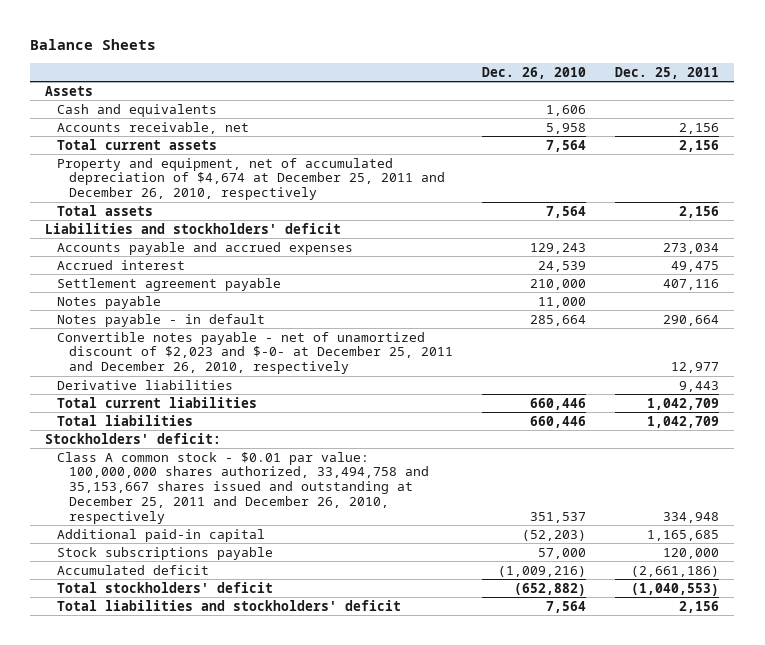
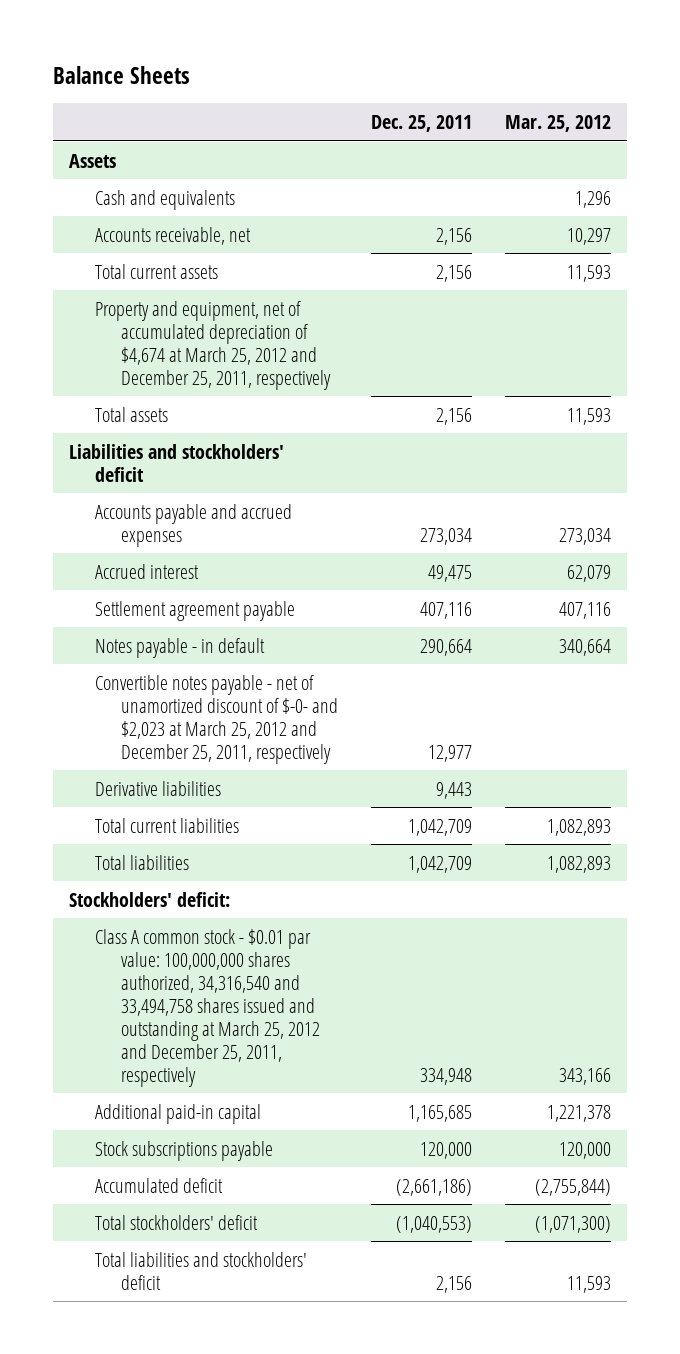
[481,66,586,79] Dec. 26, 2010 -> none
none -> [504,115,611,133] Mar. 25, 2012
[56,157,445,201] Property and equipment, net of accumulated depreciation of $4,674 at December 25, 2011 and December 26, 2010, respectively -> [95,300,332,390] Property and equipment, net of accumulated depreciation of $4,674 at March 25, 2012 and December 25, 2011, respectively
[56,295,161,309] Notes payable -> none
[56,331,453,375] Convertible notes payable - net of unamortized discount of $2,023 and $-0- at December 25, 2011 and December 26, 2010, respectively -> [95,674,339,764] Convertible notes payable - net of unamortized discount of $-0- and $2,023 at March 25, 2012 and December 25, 2011, respectively
[56,451,429,525] Class A common stock - $0.01 par value: 100,000,000 shares authorized, 33,494,758 and 35,153,667 shares issued and outstanding at December 25, 2011 and December 26, 2010, respectively -> [95,928,321,1087] Class A common stock - $0.01 par value: 100,000,000 shares authorized, 34,316,540 and 33,494,758 shares issued and outstanding at March 25, 2012 and December 25, 2011, respectively

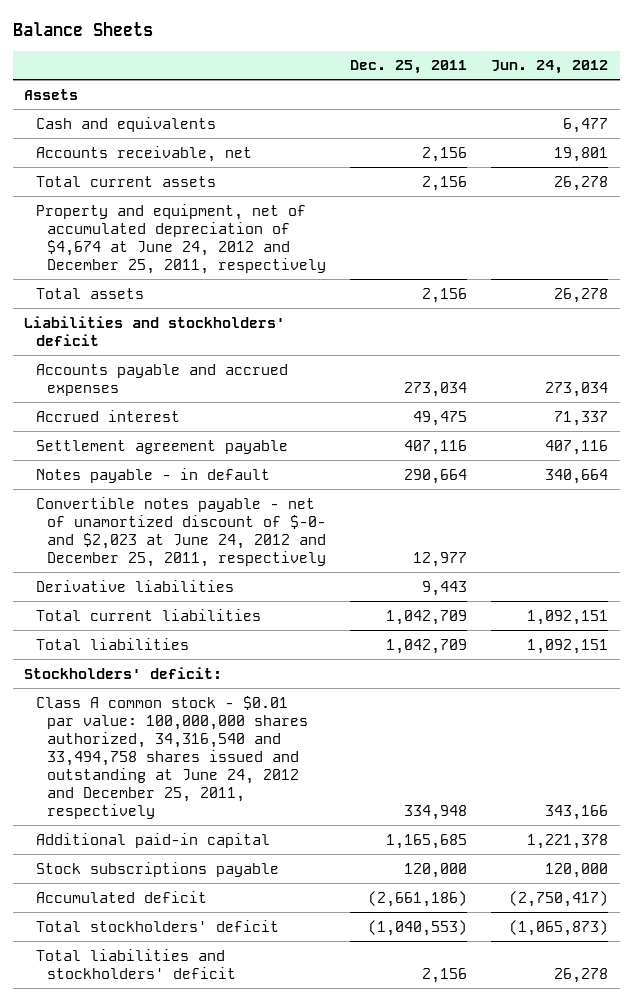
[504,115,611,133] Mar. 25, 2012 -> none
none -> [490,60,608,75] Jun. 24, 2012
[95,300,332,390] Property and equipment, net of accumulated depreciation of $4,674 at March 25, 2012 and December 25, 2011, respectively -> [35,203,327,274] Property and equipment, net of accumulated depreciation of $4,674 at June 24, 2012 and December 25, 2011, respectively
[95,674,339,764] Convertible notes payable - net of unamortized discount of $-0- and $2,023 at March 25, 2012 and December 25, 2011, respectively -> [35,496,327,567] Convertible notes payable - net of unamortized discount of $-0- and $2,023 at June 24, 2012 and December 25, 2011, respectively
[95,928,321,1087] Class A common stock - $0.01 par value: 100,000,000 shares authorized, 34,316,540 and 33,494,758 shares issued and outstanding at March 25, 2012 and December 25, 2011, respectively -> [35,695,309,819] Class A common stock - $0.01 par value: 100,000,000 shares authorized, 34,316,540 and 33,494,758 shares issued and outstanding at June 24, 2012 and December 25, 2011, respectively

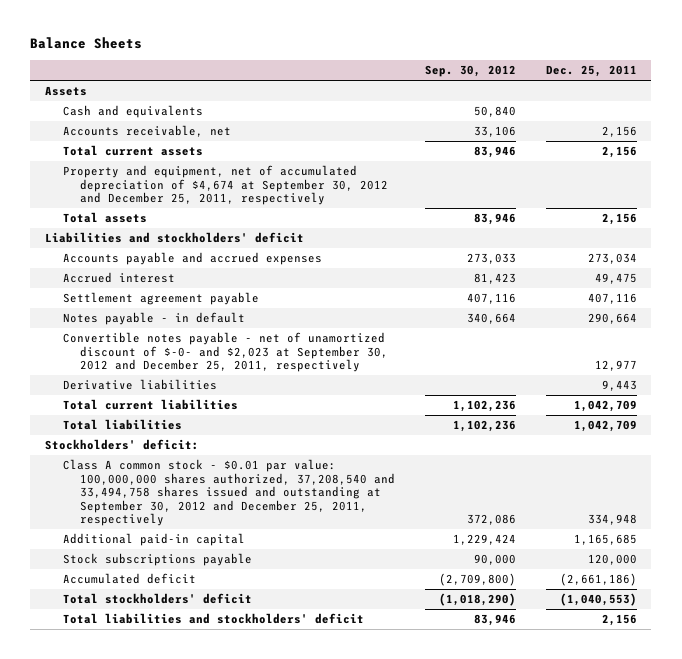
[490,60,608,75] Jun. 24, 2012 -> none
none -> [424,65,516,78] Sep. 30, 2012
[35,203,327,274] Property and equipment, net of accumulated depreciation of $4,674 at June 24, 2012 and December 25, 2011, respectively -> [62,165,388,206] Property and equipment, net of accumulated depreciation of $4,674 at September 30, 2012 and December 25, 2011, respectively
[35,496,327,567] Convertible notes payable - net of unamortized discount of $-0- and $2,023 at June 24, 2012 and December 25, 2011, respectively -> [62,332,388,373] Convertible notes payable - net of unamortized discount of $-0- and $2,023 at September 30, 2012 and December 25, 2011, respectively
[35,695,309,819] Class A common stock - $0.01 par value: 100,000,000 shares authorized, 34,316,540 and 33,494,758 shares issued and outstanding at June 24, 2012 and December 25, 2011, respectively -> [62,459,395,527] Class A common stock - $0.01 par value: 100,000,000 shares authorized, 37,208,540 and 33,494,758 shares issued and outstanding at September 30, 2012 and December 25, 2011, respectively

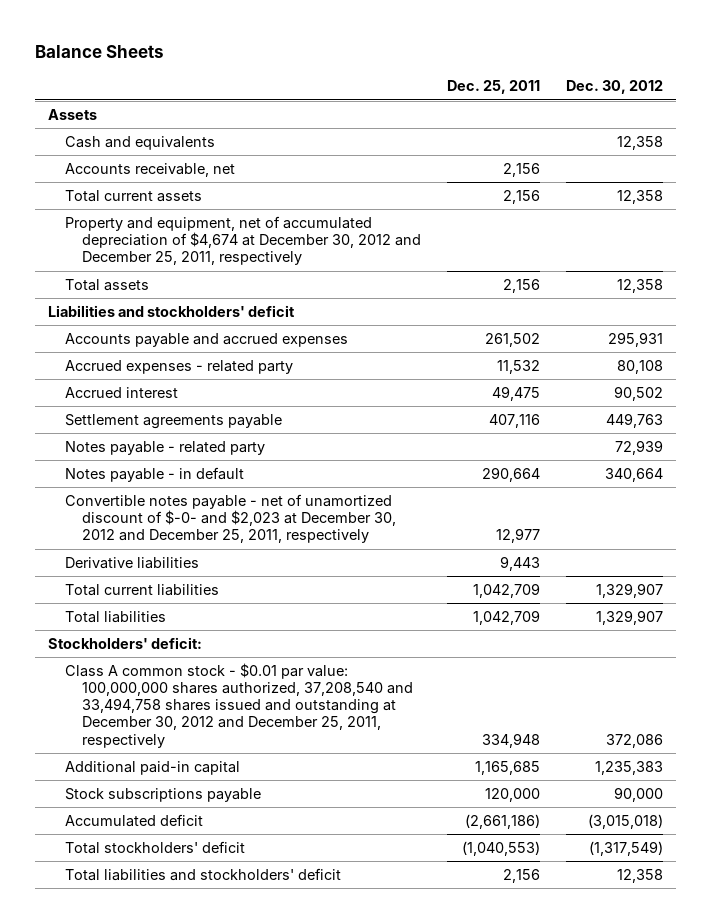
[424,65,516,78] Sep. 30, 2012 -> none
none -> [566,80,664,95] Dec. 30, 2012
[62,165,388,206] Property and equipment, net of accumulated depreciation of $4,674 at September 30, 2012 and December 25, 2011, respectively -> [64,215,421,266] Property and equipment, net of accumulated depreciation of $4,674 at December 30, 2012 and December 25, 2011, respectively
[587,253,637,265] 273,034 -> [484,332,540,347] 261,502
none -> [64,359,293,374] Accrued expenses - related party
[62,292,259,306] Settlement agreement payable -> [64,413,282,429] Settlement agreements payable
none -> [64,440,265,455] Notes payable - related party
[62,332,388,373] Convertible notes payable - net of unamortized discount of $-0- and $2,023 at September 30, 2012 and December 25, 2011, respectively -> [64,493,396,544] Convertible notes payable - net of unamortized discount of $-0- and $2,023 at December 30, 2012 and December 25, 2011, respectively
[62,459,395,527] Class A common stock - $0.01 par value: 100,000,000 shares authorized, 37,208,540 and 33,494,758 shares issued and outstanding at September 30, 2012 and December 25, 2011, respectively -> [64,662,413,748] Class A common stock - $0.01 par value: 100,000,000 shares authorized, 37,208,540 and 33,494,758 shares issued and outstanding at December 30, 2012 and December 25, 2011, respectively

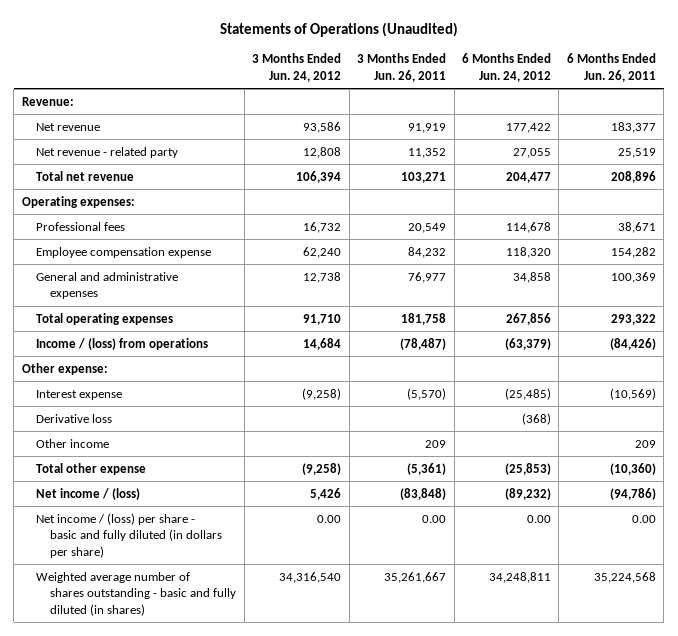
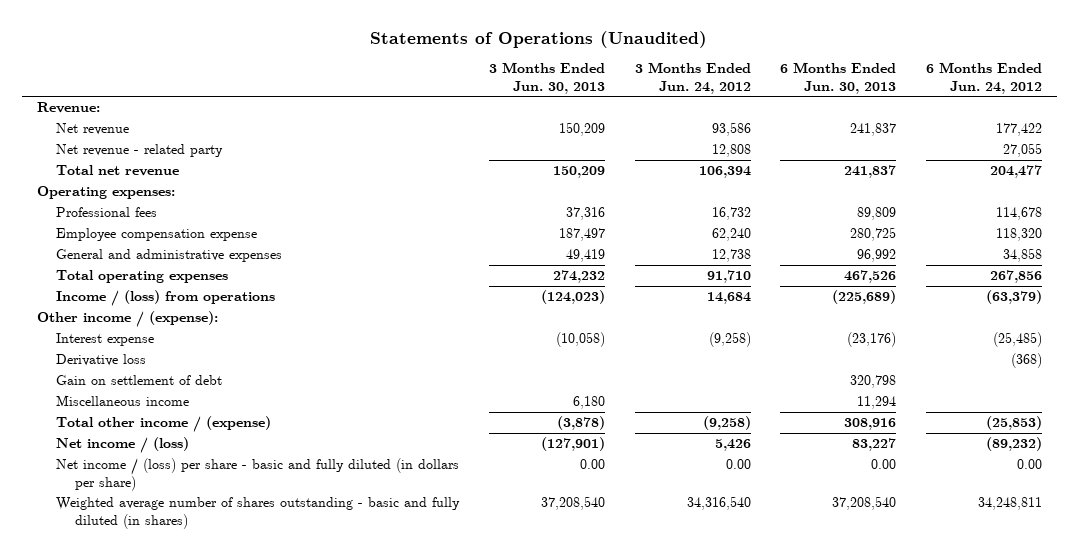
[357,53,447,82] 3 Months Ended Jun. 26, 2011 -> none
[566,53,656,82] 6 Months Ended Jun. 26, 2011 -> none
none -> [488,62,605,94] 3 Months Ended Jun. 30, 2013
none -> [780,62,897,94] 6 Months Ended Jun. 30, 2013
[21,362,108,375] Other expense: -> [36,311,218,328] Other income / (expense):
none -> [56,375,223,386] Gain on settlement of debt
[36,438,110,448] Other income -> [56,395,190,407] Miscellaneous income
[36,462,147,475] Total other expense -> [56,416,272,433] Total other income / (expense)

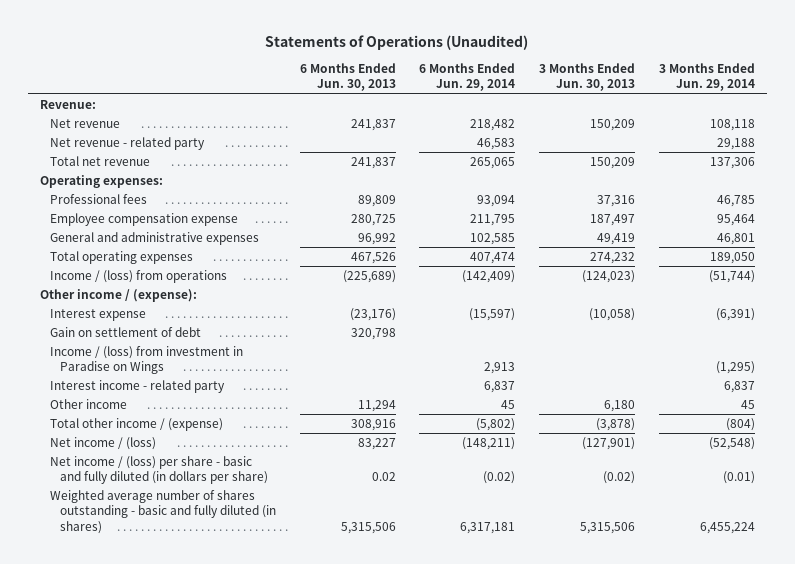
[634,62,751,94] 3 Months Ended Jun. 24, 2012 -> none
[926,62,1043,94] 6 Months Ended Jun. 24, 2012 -> none
none -> [419,63,516,92] 6 Months Ended Jun. 29, 2014
none -> [658,63,755,92] 3 Months Ended Jun. 29, 2014
[56,354,147,367] Derivative loss -> none
none -> [49,346,243,375] Income / (loss) from investment in Paradise on Wings
none -> [49,380,225,394] Interest income - related party
[56,395,190,407] Miscellaneous income -> [49,399,127,410] Other income
[579,459,605,470] 0.00 -> [603,471,636,485] (0.02)
[871,459,897,470] 0.00 -> [371,472,396,482] 0.02
[540,496,605,511] 37,208,540 -> [580,521,636,534] 5,315,506
[832,496,897,511] 37,208,540 -> [340,521,396,534] 5,315,506

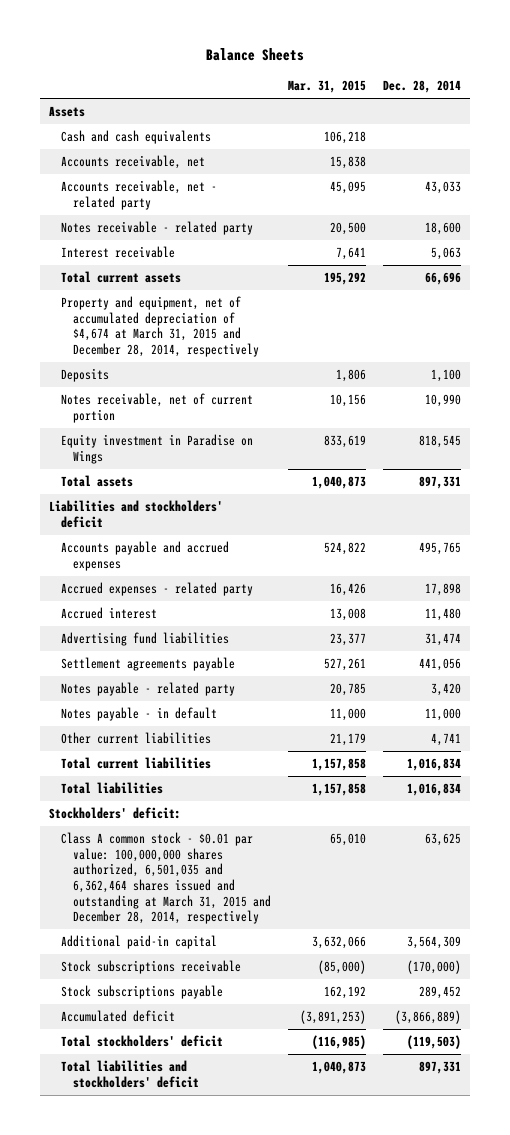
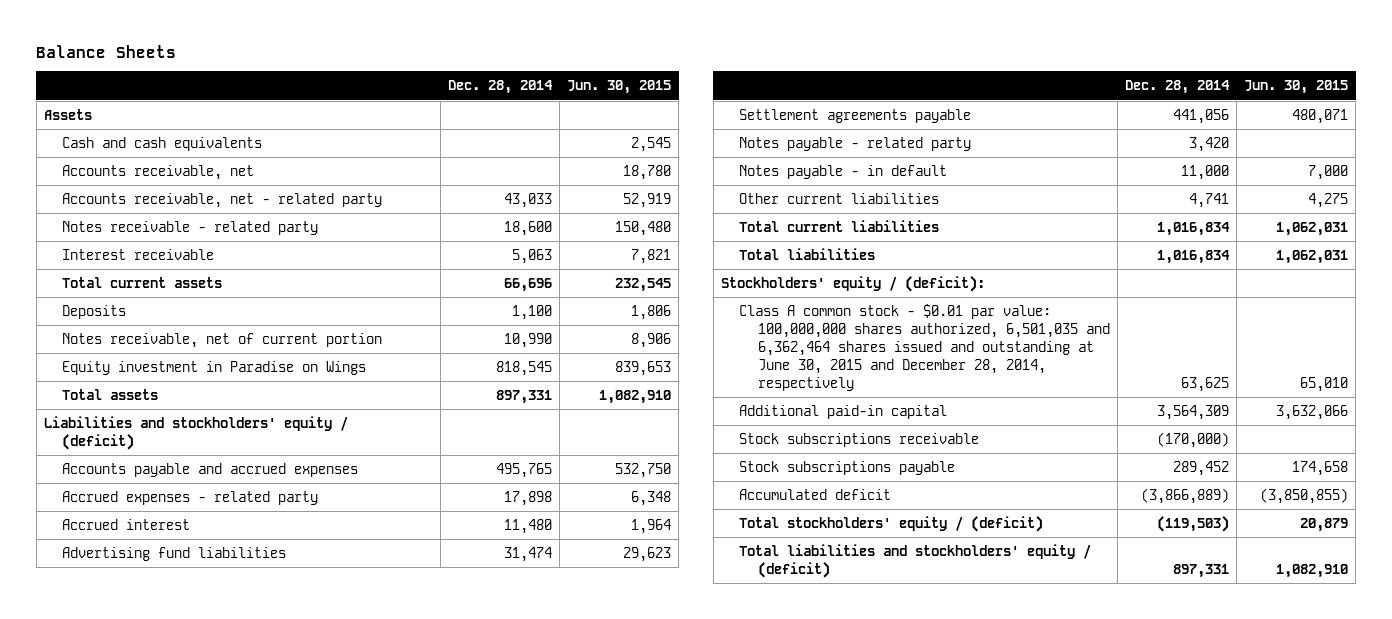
[287,80,366,94] Mar. 31, 2015 -> none
none -> [567,80,672,95] Jun. 30, 2015
[60,296,259,358] Property and equipment, net of accumulated depreciation of $4,674 at March 31, 2015 and December 28, 2014, respectively -> none
[48,500,223,528] Liabilities and stockholders' deficit -> [43,416,348,450] Liabilities and stockholders' equity / (deficit)
[48,807,181,820] Stockholders' deficit: -> [720,276,985,293] Stockholders' equity / (deficit):
[60,832,271,925] Class A common stock - $0.01 par value: 100,000,000 shares authorized, 6,501,035 and 6,362,464 shares issued and outstanding at March 31, 2015 and December 28, 2014, respectively -> [739,304,1111,391] Class A common stock - $0.01 par value: 100,000,000 shares authorized, 6,501,035 and 6,362,464 shares issued and outstanding at June 30, 2015 and December 28, 2014, respectively
[60,1035,223,1048] Total stockholders' deficit -> [739,516,1044,533] Total stockholders' equity / (deficit)
[60,1060,199,1088] Total liabilities and stockholders' deficit -> [739,544,1092,578] Total liabilities and stockholders' equity / (deficit)

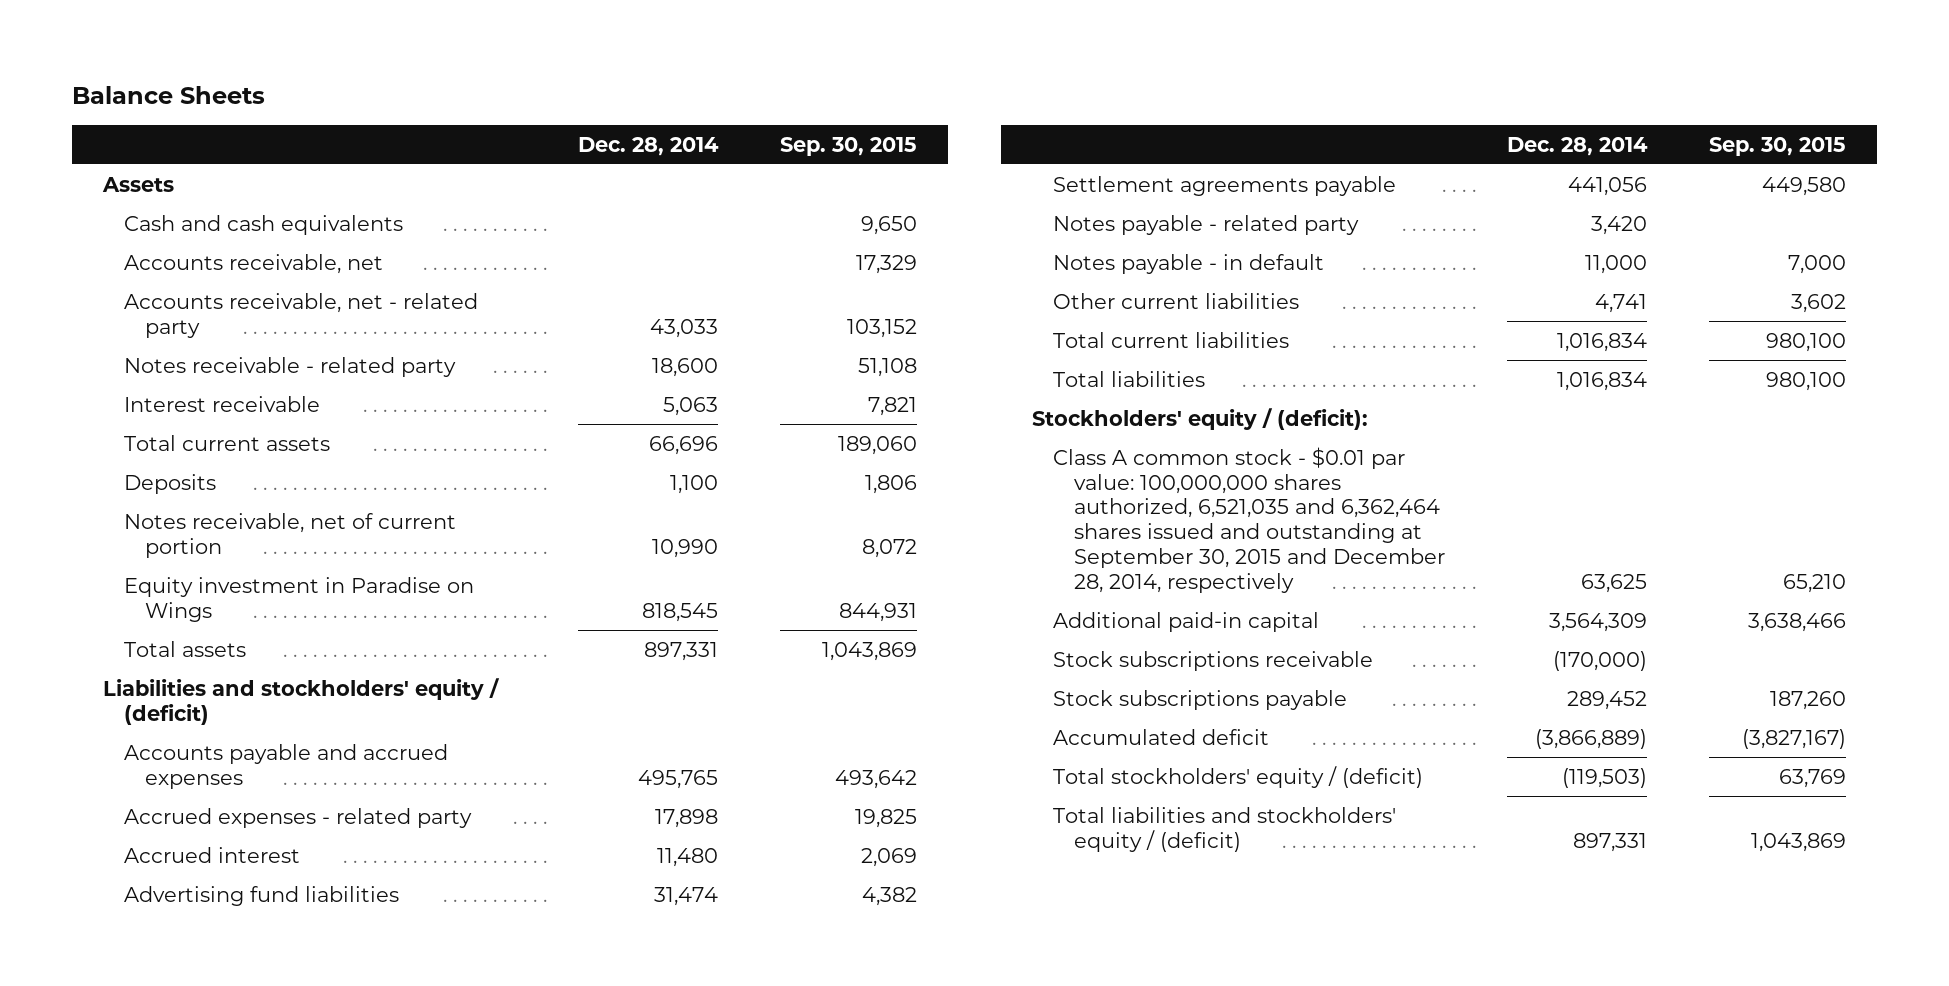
[567,80,672,95] Jun. 30, 2015 -> none
none -> [780,136,918,156] Sep. 30, 2015
[739,304,1111,391] Class A common stock - $0.01 par value: 100,000,000 shares authorized, 6,501,035 and 6,362,464 shares issued and outstanding at June 30, 2015 and December 28, 2014, respectively -> [1052,446,1445,594] Class A common stock - $0.01 par value: 100,000,000 shares authorized, 6,521,035 and 6,362,464 shares issued and outstanding at September 30, 2015 and December 28, 2014, respectively

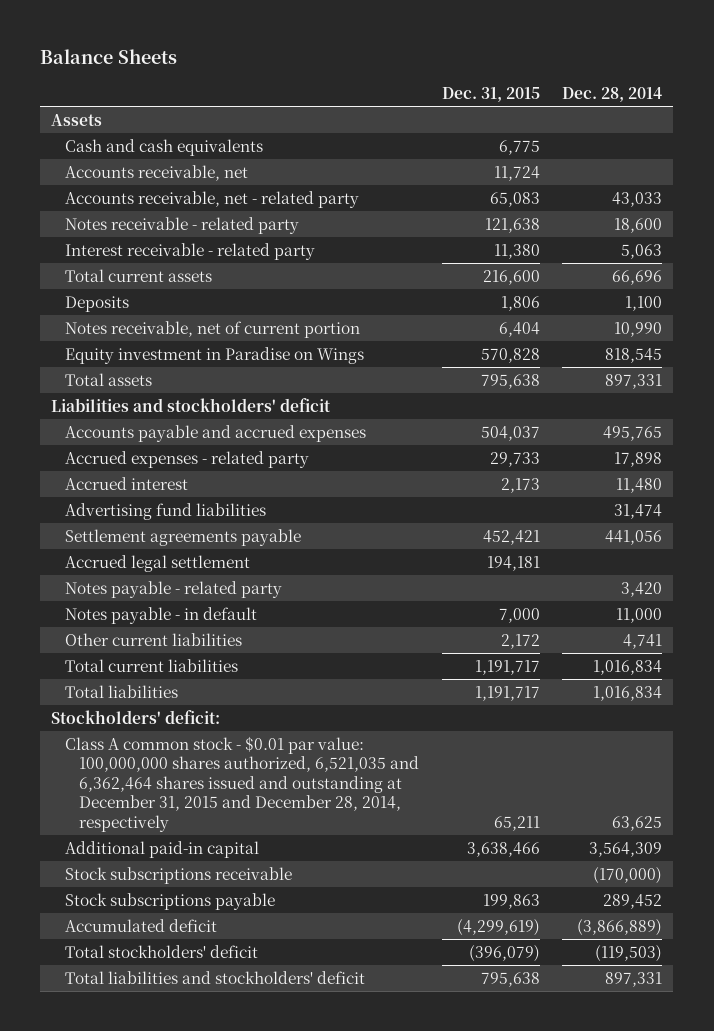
[780,136,918,156] Sep. 30, 2015 -> none
none -> [441,86,540,102] Dec. 31, 2015
[123,395,320,412] Interest receivable -> [65,242,316,260] Interest receivable - related party
[102,677,500,725] Liabilities and stockholders' equity / (deficit) -> [51,397,332,412] Liabilities and stockholders' deficit
none -> [65,554,251,572] Accrued legal settlement
[1031,407,1368,430] Stockholders' equity / (deficit): -> [51,709,221,724] Stockholders' deficit:
[1052,446,1445,594] Class A common stock - $0.01 par value: 100,000,000 shares authorized, 6,521,035 and 6,362,464 shares issued and outstanding at September 30, 2015 and December 28, 2014, respectively -> [65,735,419,832] Class A common stock - $0.01 par value: 100,000,000 shares authorized, 6,521,035 and 6,362,464 shares issued and outstanding at December 31, 2015 and December 28, 2014, respectively
[1052,765,1423,788] Total stockholders' equity / (deficit) -> [65,944,259,958] Total stockholders' deficit
[1052,806,1396,852] Total liabilities and stockholders' equity / (deficit) -> [65,970,366,984] Total liabilities and stockholders' deficit

